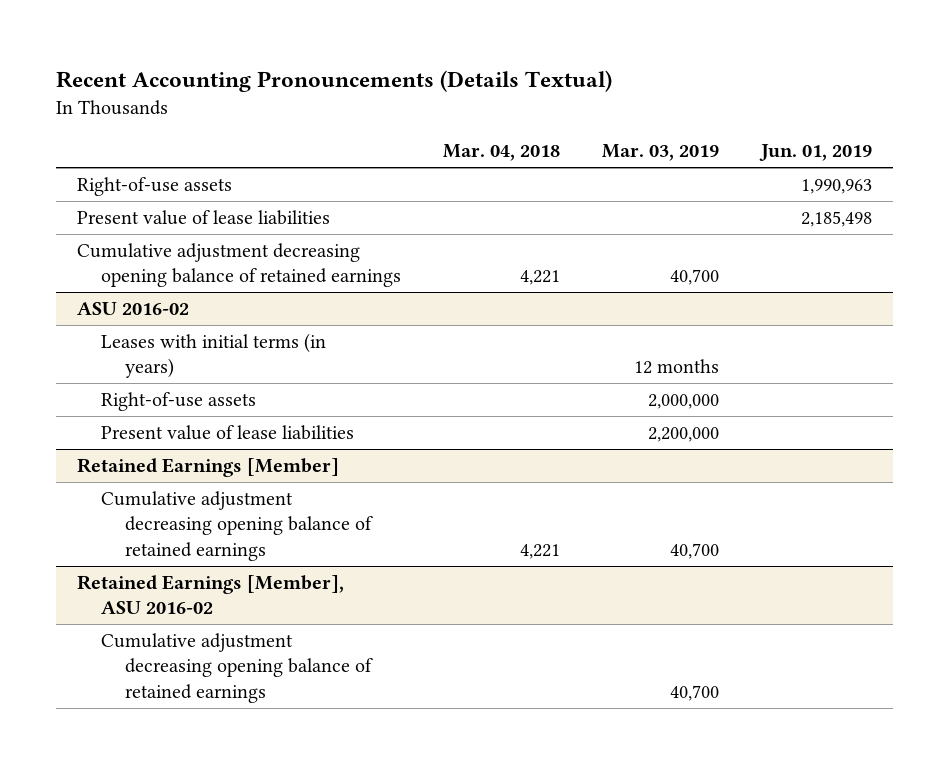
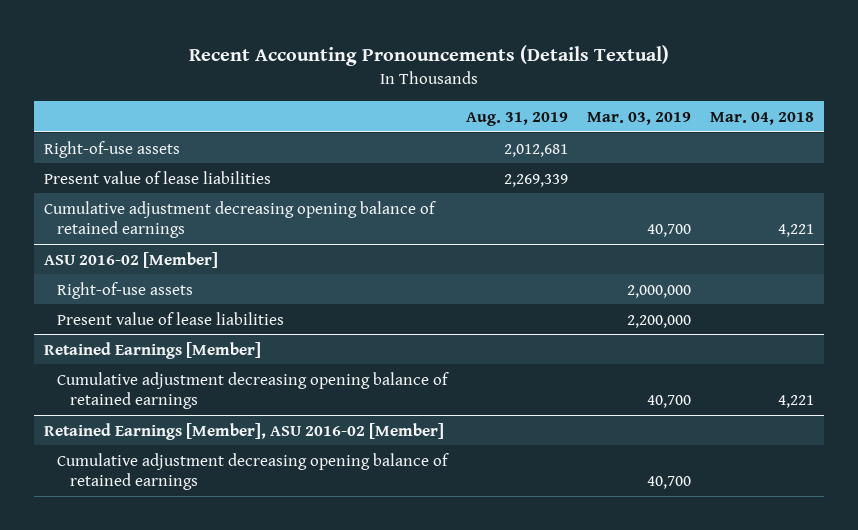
[758,144,872,162] Jun. 01, 2019 -> none
none -> [465,111,568,126] Aug. 31, 2019
[101,332,327,379] Leases with initial terms (in years) -> none
[77,301,190,315] ASU 2016-02 -> [43,251,218,268] ASU 2016-02 [Member]
[77,574,345,615] Retained Earnings [Member], ASU 2016-02 -> [43,422,444,440] Retained Earnings [Member], ASU 2016-02 [Member]

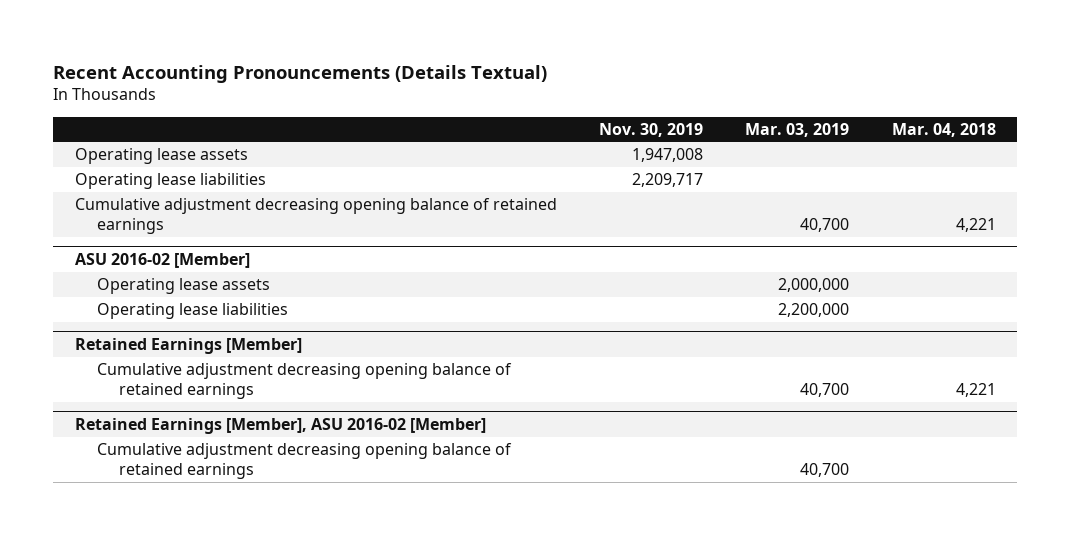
[465,111,568,126] Aug. 31, 2019 -> none
none -> [598,122,703,137] Nov. 30, 2019
[43,140,180,158] Right-of-use assets -> [74,148,248,165] Operating lease assets
[43,170,271,184] Present value of lease liabilities -> [74,173,266,190] Operating lease liabilities
[56,281,193,299] Right-of-use assets -> [96,278,270,295] Operating lease assets
[56,311,284,325] Present value of lease liabilities -> [96,303,288,320] Operating lease liabilities

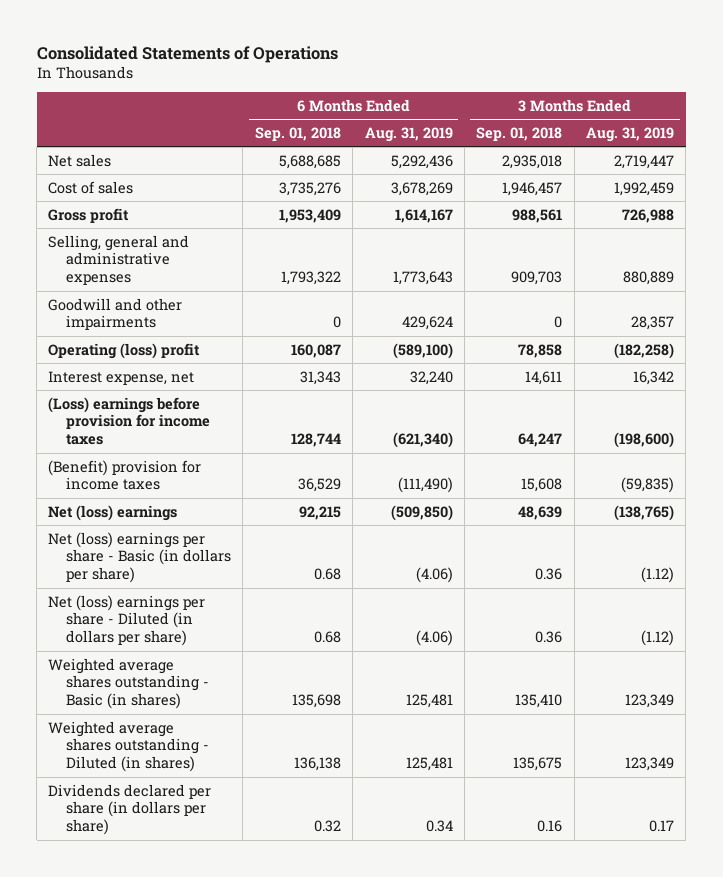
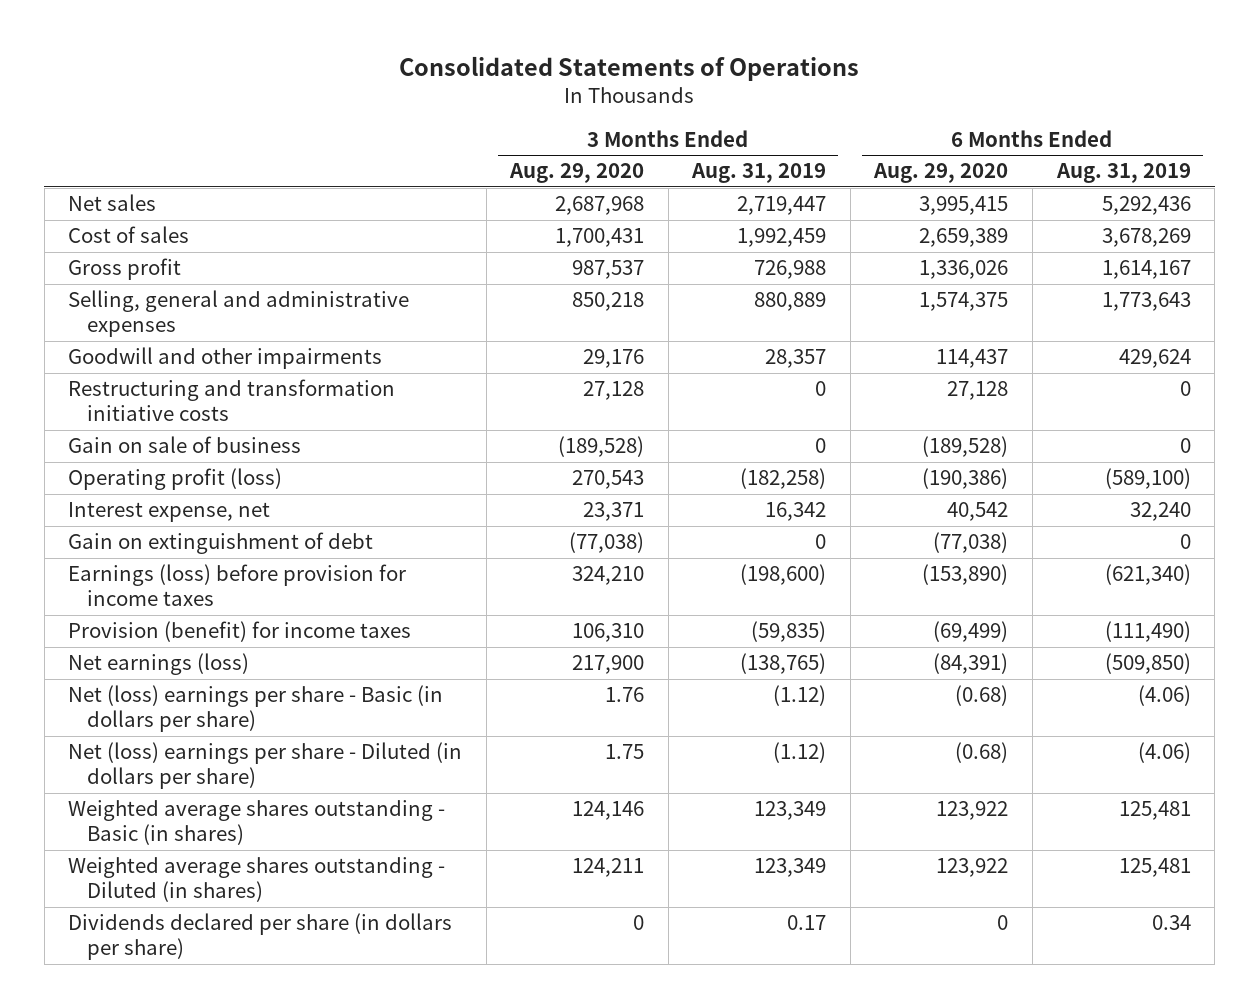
[254,126,341,141] Sep. 01, 2018 -> none
[476,126,563,141] Sep. 01, 2018 -> none
none -> [509,163,645,184] Aug. 29, 2020
none -> [873,163,1009,184] Aug. 29, 2020
none -> [68,379,396,422] Restructuring and transformation initiative costs
none -> [68,436,302,454] Gain on sale of business
[48,342,201,359] Operating (loss) profit -> [68,468,283,491] Operating profit (loss)
none -> [68,532,374,555] Gain on extinguishment of debt
[48,396,211,446] (Loss) earnings before provision for income taxes -> [68,564,407,607] Earnings (loss) before provision for income taxes
[48,459,202,491] (Benefit) provision for income taxes -> [68,621,412,643] Provision (benefit) for income taxes
[48,504,178,521] Net (loss) earnings -> [68,653,250,676] Net earnings (loss)

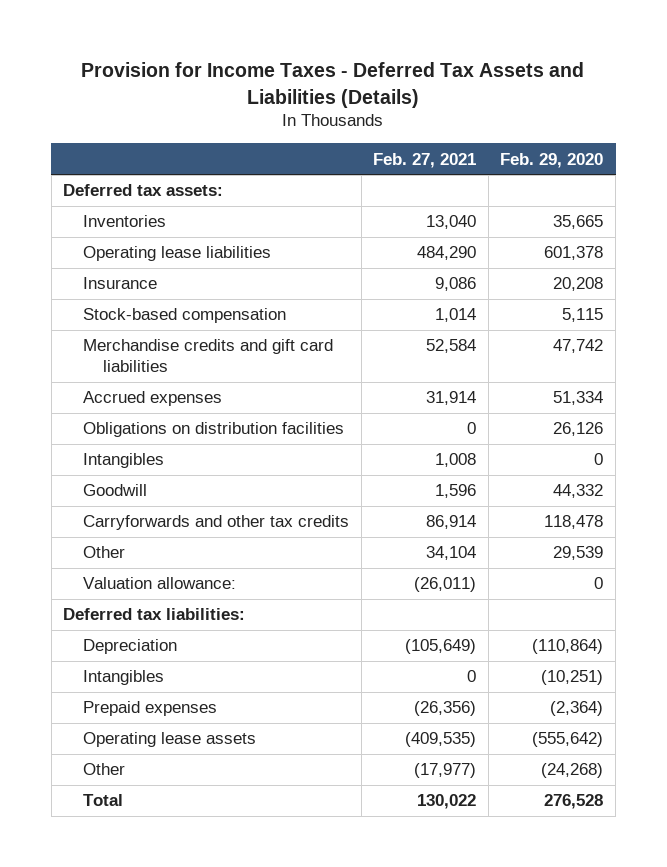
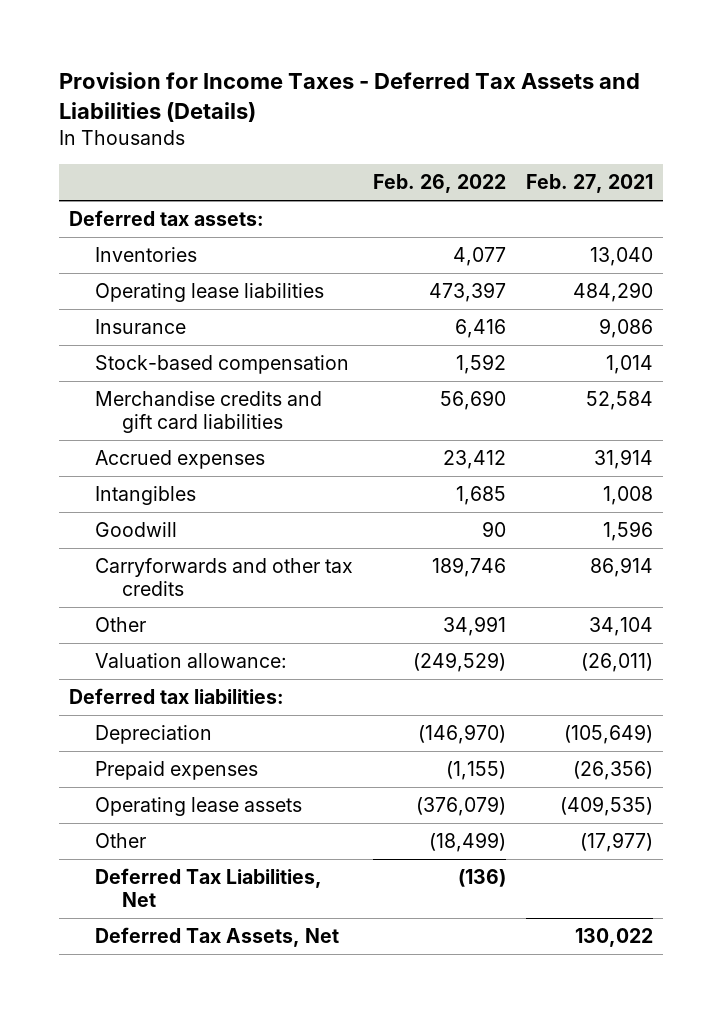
[500,152,604,168] Feb. 29, 2020 -> none
none -> [372,174,506,194] Feb. 26, 2022
[83,422,345,438] Obligations on distribution facilities -> none
[83,670,165,686] Intangibles -> none
none -> [95,868,323,907] Deferred Tax Liabilities, Net
[83,794,124,807] Total -> [95,927,340,948] Deferred Tax Assets, Net

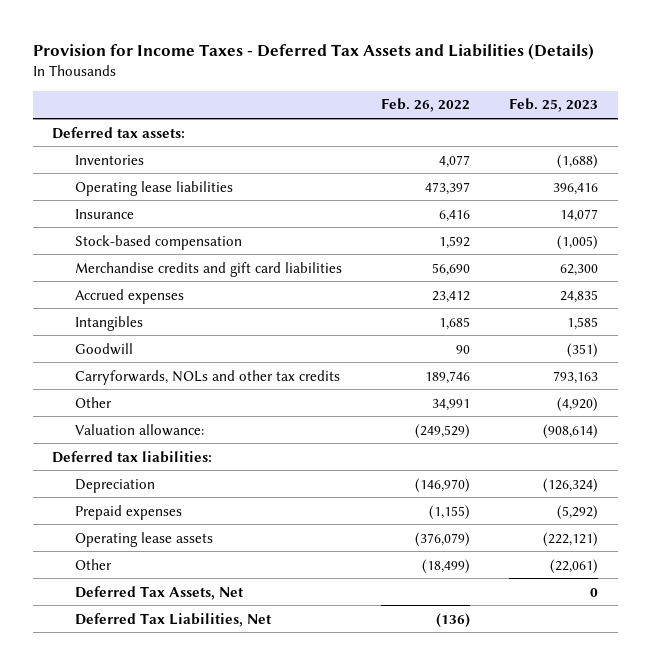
[525,174,653,194] Feb. 27, 2021 -> none
none -> [509,98,599,113] Feb. 25, 2023
[95,558,354,596] Carryforwards and other tax credits -> [74,369,340,385] Carryforwards, NOLs and other tax credits
[95,868,323,907] Deferred Tax Liabilities, Net -> [74,612,272,627] Deferred Tax Liabilities, Net

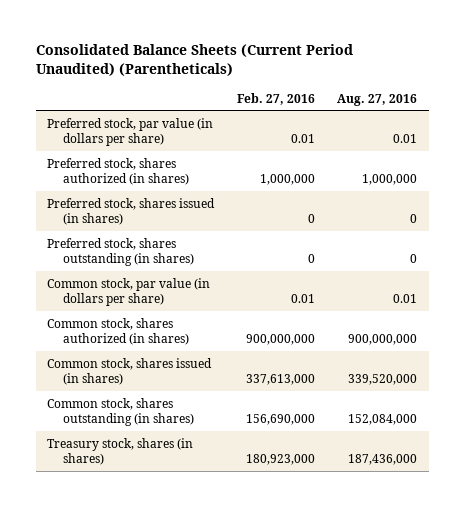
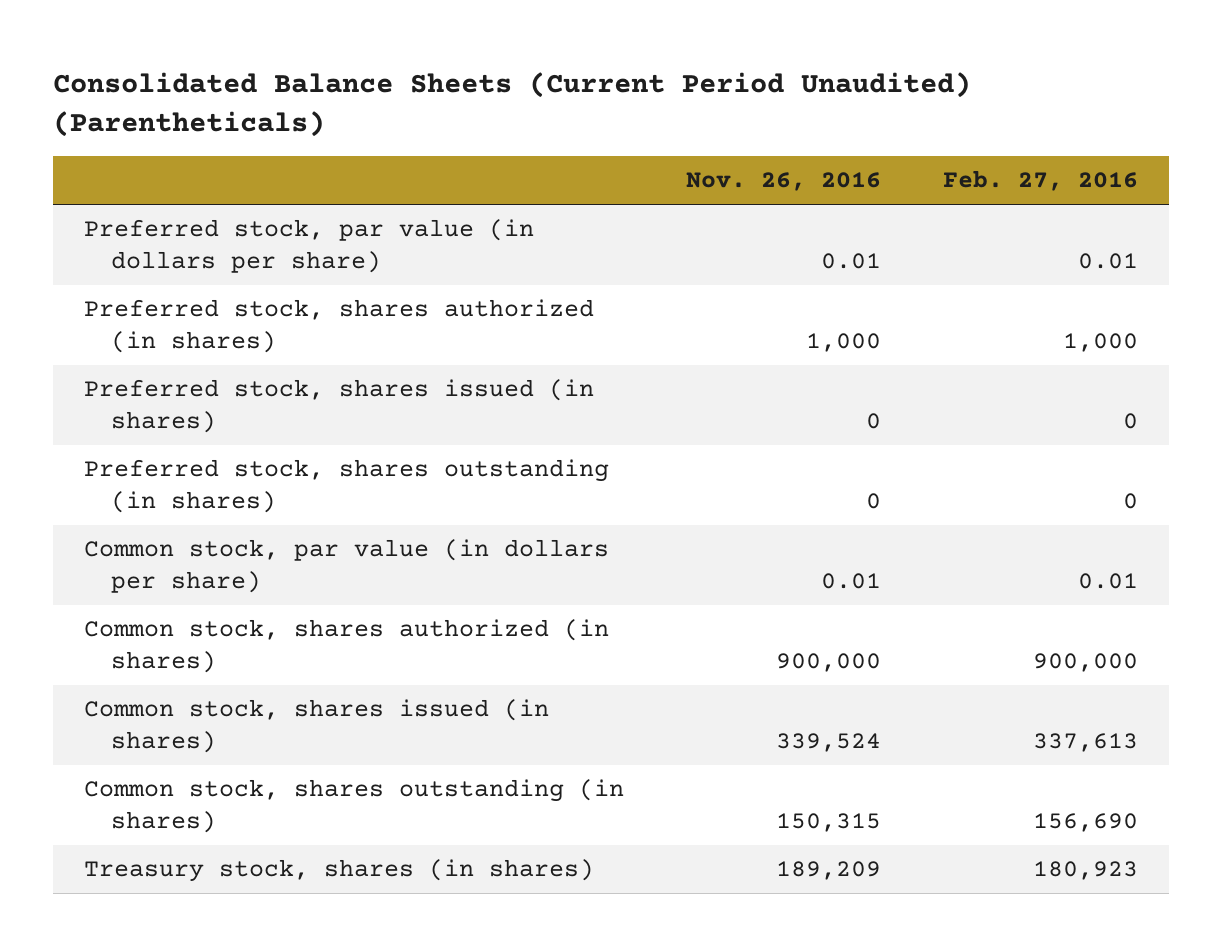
[337,93,418,106] Aug. 27, 2016 -> none
none -> [686,172,882,192] Nov. 26, 2016
[259,173,315,185] 1,000,000 -> [1063,332,1139,352] 1,000
[245,333,315,345] 900,000,000 -> [1033,652,1139,672] 900,000
[245,373,315,385] 337,613,000 -> [1033,732,1139,752] 337,613
[245,413,315,425] 156,690,000 -> [1033,812,1139,832] 156,690
[245,453,315,465] 180,923,000 -> [1033,861,1139,881] 180,923

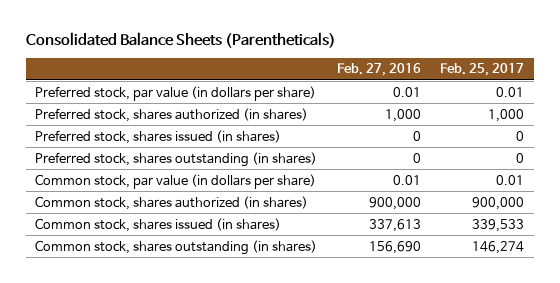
[52,71,971,137] Consolidated Balance Sheets (Current Period Unaudited) (Parentheticals) -> [25,32,336,49] Consolidated Balance Sheets (Parentheticals)
[686,172,882,192] Nov. 26, 2016 -> none
none -> [440,63,525,77] Feb. 25, 2017
[83,859,594,883] Treasury stock, shares (in shares) -> none

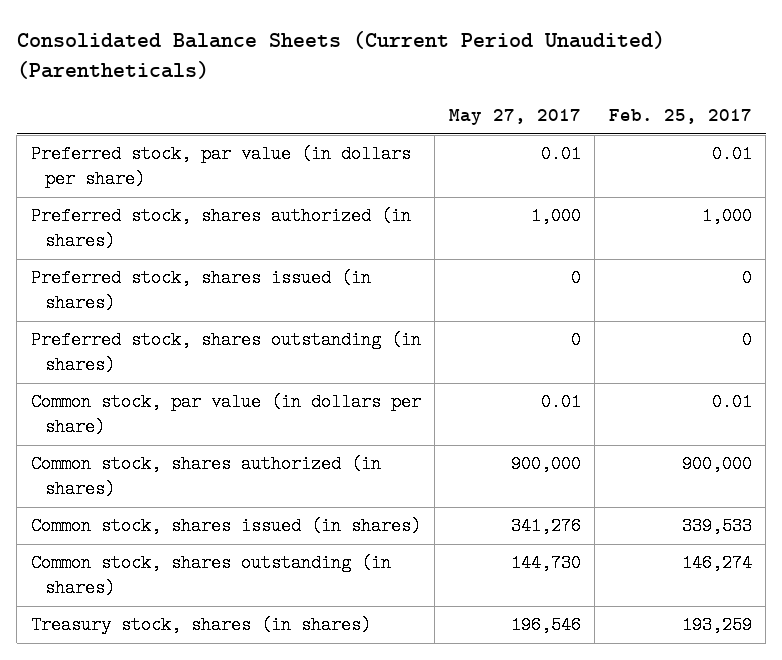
[25,32,336,49] Consolidated Balance Sheets (Parentheticals) -> [16,30,665,80] Consolidated Balance Sheets (Current Period Unaudited) (Parentheticals)
[336,63,421,77] Feb. 27, 2016 -> none
none -> [448,108,581,125] May 27, 2017
none -> [30,616,371,635] Treasury stock, shares (in shares)

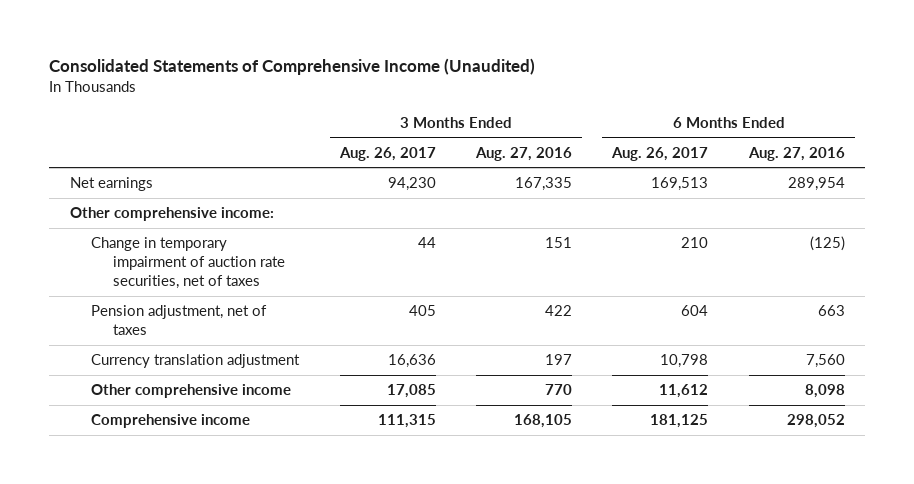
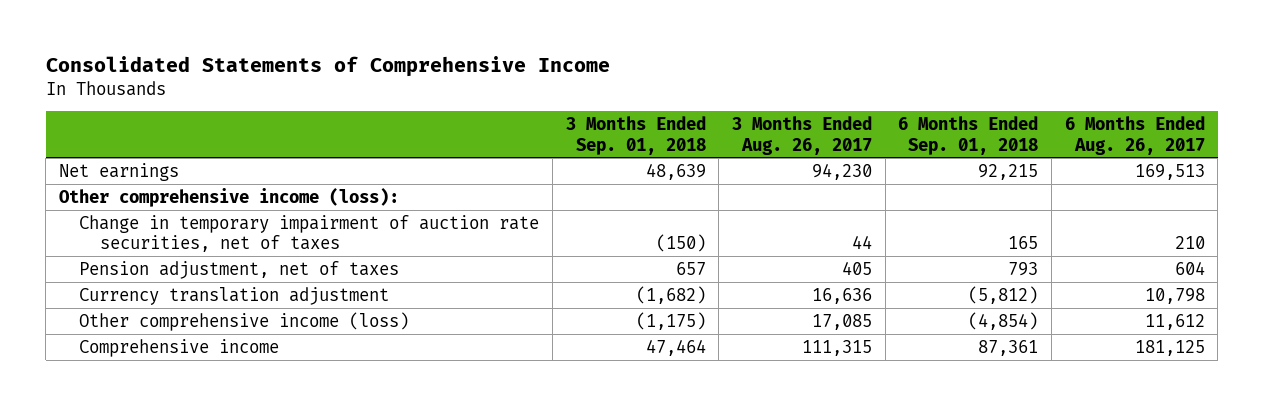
[49,58,536,76] Consolidated Statements of Comprehensive Income (Unaudited) -> [45,55,610,77] Consolidated Statements of Comprehensive Income
[475,146,573,161] Aug. 27, 2016 -> none
[747,146,845,161] Aug. 27, 2016 -> none
none -> [565,116,706,155] 3 Months Ended Sep. 01, 2018
none -> [898,116,1039,155] 6 Months Ended Sep. 01, 2018
[69,207,274,222] Other comprehensive income: -> [59,187,400,207] Other comprehensive income (loss):
[91,384,292,399] Other comprehensive income -> [79,311,410,331] Other comprehensive income (loss)

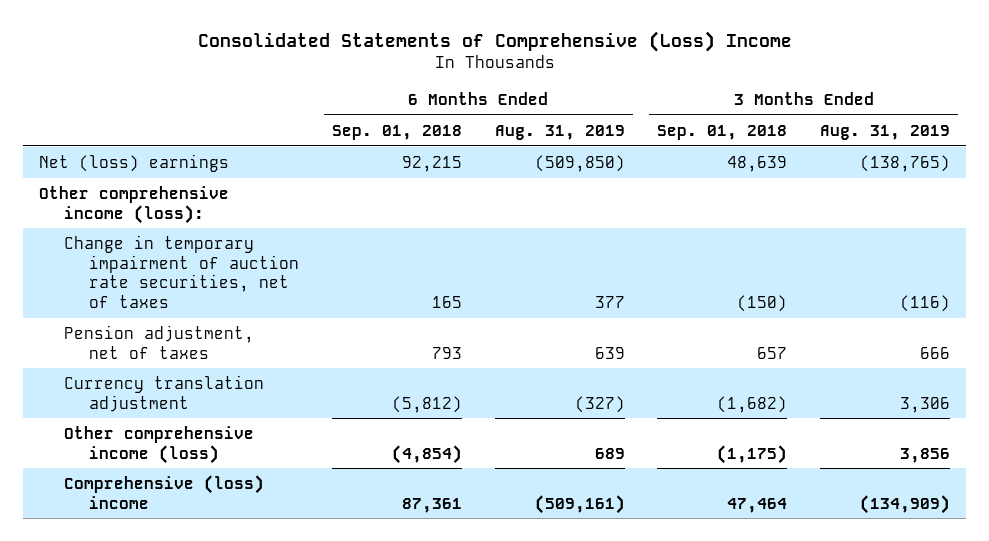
[45,55,610,77] Consolidated Statements of Comprehensive Income -> [197,31,792,53] Consolidated Statements of Comprehensive (Loss) Income
[731,116,872,155] 3 Months Ended Aug. 26, 2017 -> none
[1064,116,1205,155] 6 Months Ended Aug. 26, 2017 -> none
none -> [494,124,625,140] Aug. 31, 2019
none -> [819,124,950,140] Aug. 31, 2019
[59,162,180,181] Net earnings -> [39,153,230,172] Net (loss) earnings
[79,338,280,357] Comprehensive income -> [64,474,265,509] Comprehensive (loss) income

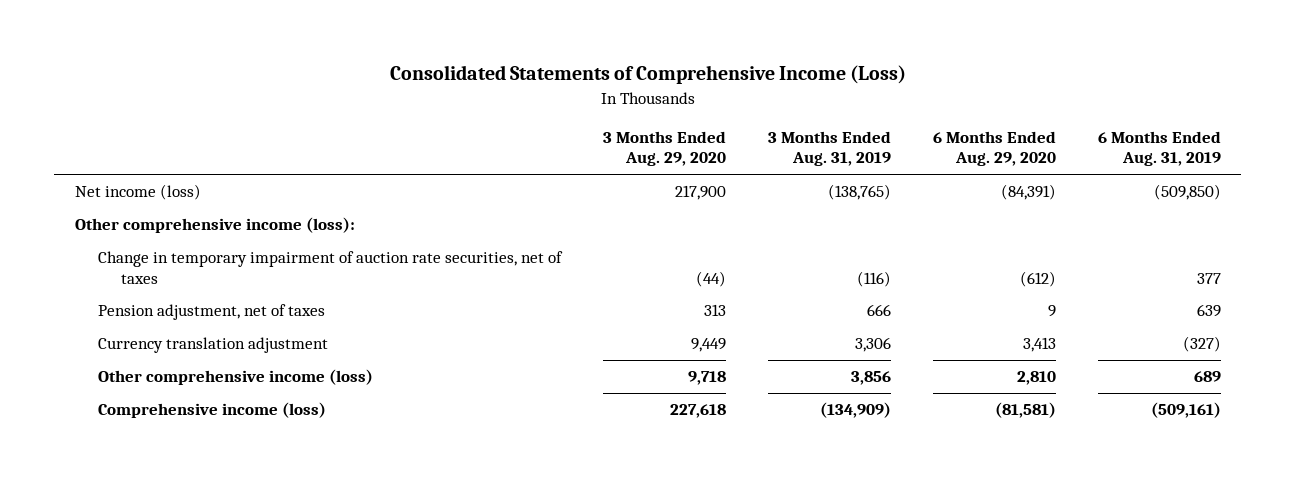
[197,31,792,53] Consolidated Statements of Comprehensive (Loss) Income -> [389,65,906,85] Consolidated Statements of Comprehensive Income (Loss)
[331,124,462,140] Sep. 01, 2018 -> none
[657,124,788,140] Sep. 01, 2018 -> none
none -> [602,130,726,167] 3 Months Ended Aug. 29, 2020
none -> [932,130,1056,167] 6 Months Ended Aug. 29, 2020
[39,153,230,172] Net (loss) earnings -> [74,184,201,201] Net income (loss)
[64,474,265,509] Comprehensive (loss) income -> [98,402,327,419] Comprehensive income (loss)

